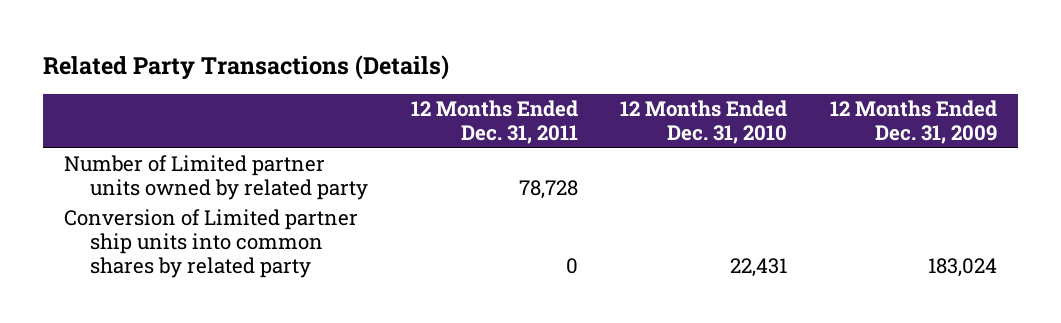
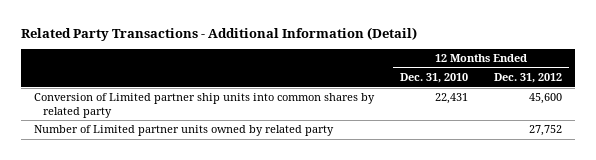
[42,55,449,81] Related Party Transactions (Details) -> [20,26,417,41] Related Party Transactions - Additional Information (Detail)
[410,100,578,145] 12 Months Ended Dec. 31, 2011 -> none
[829,100,997,145] 12 Months Ended Dec. 31, 2009 -> none
none -> [494,73,563,84] Dec. 31, 2012
[63,155,369,200] Number of Limited partner units owned by related party -> [33,125,334,137] Number of Limited partner units owned by related party

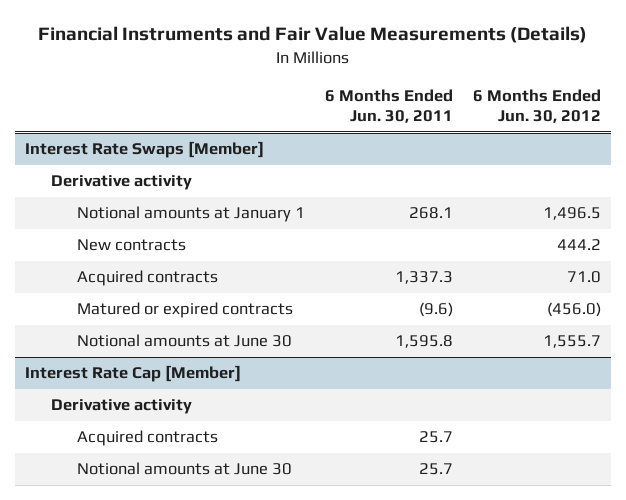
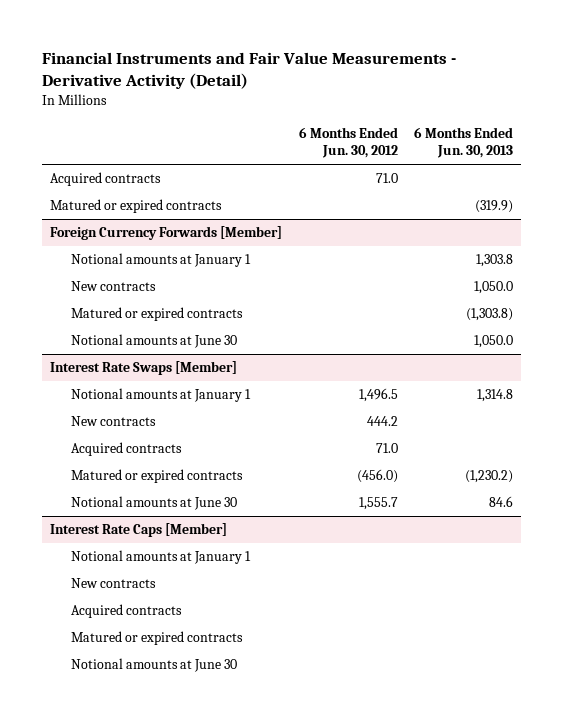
[37,26,587,44] Financial Instruments and Fair Value Measurements (Details) -> [42,51,457,89] Financial Instruments and Fair Value Measurements - Derivative Activity (Detail)
[324,88,453,124] 6 Months Ended Jun. 30, 2011 -> none
none -> [414,126,514,159] 6 Months Ended Jun. 30, 2013
none -> [50,172,162,187] Acquired contracts
none -> [50,199,223,214] Matured or expired contracts
none -> [50,226,283,241] Foreign Currency Forwards [Member]
none -> [71,253,252,268] Notional amounts at January 1
none -> [71,281,157,292] New contracts
none -> [71,307,244,322] Matured or expired contracts
none -> [71,334,238,349] Notional amounts at June 30
[50,175,192,191] Derivative activity -> none
[50,399,192,415] Derivative activity -> none
[24,365,241,383] Interest Rate Cap [Member] -> [50,523,228,538] Interest Rate Caps [Member]
none -> [71,550,252,565] Notional amounts at January 1
none -> [71,578,157,589] New contracts
none -> [71,631,244,646] Matured or expired contracts

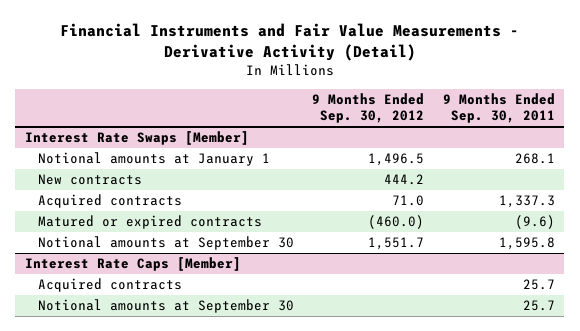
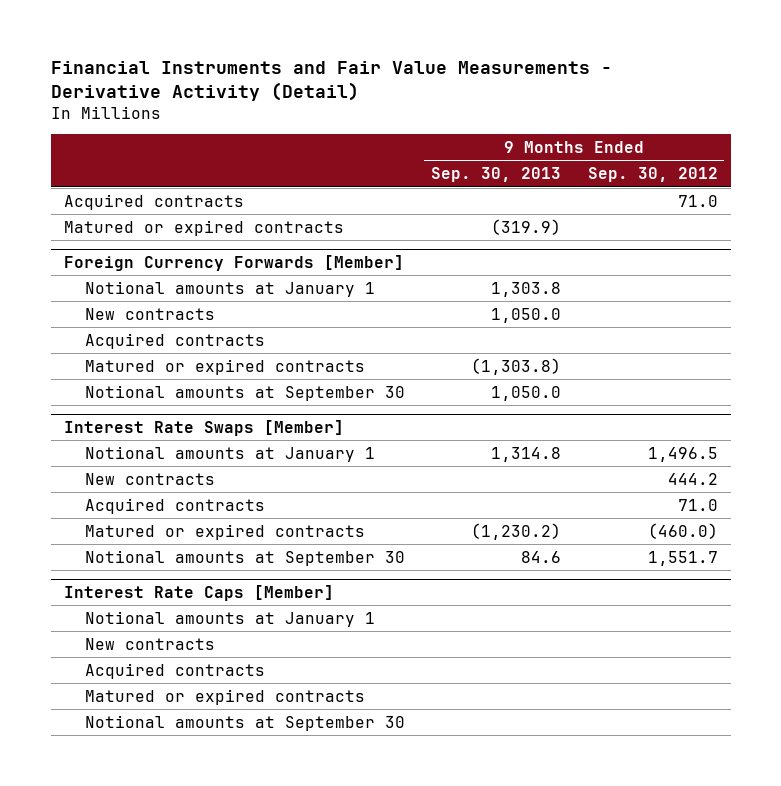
[442,93,555,124] 9 Months Ended Sep. 30, 2011 -> none
none -> [431,167,562,183] Sep. 30, 2013
none -> [63,193,244,210] Acquired contracts
none -> [63,219,344,236] Matured or expired contracts
none -> [63,254,404,271] Foreign Currency Forwards [Member]
none -> [84,280,375,297] Notional amounts at January 1
none -> [84,307,215,320] New contracts
none -> [84,332,265,349] Acquired contracts
none -> [84,358,365,375] Matured or expired contracts
none -> [84,384,405,401] Notional amounts at September 30
none -> [84,610,375,627] Notional amounts at January 1
none -> [84,637,215,650] New contracts
none -> [84,688,365,705] Matured or expired contracts

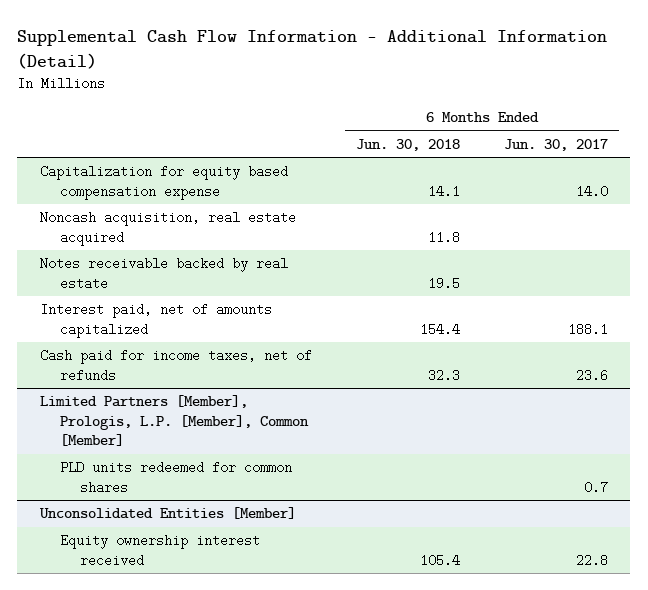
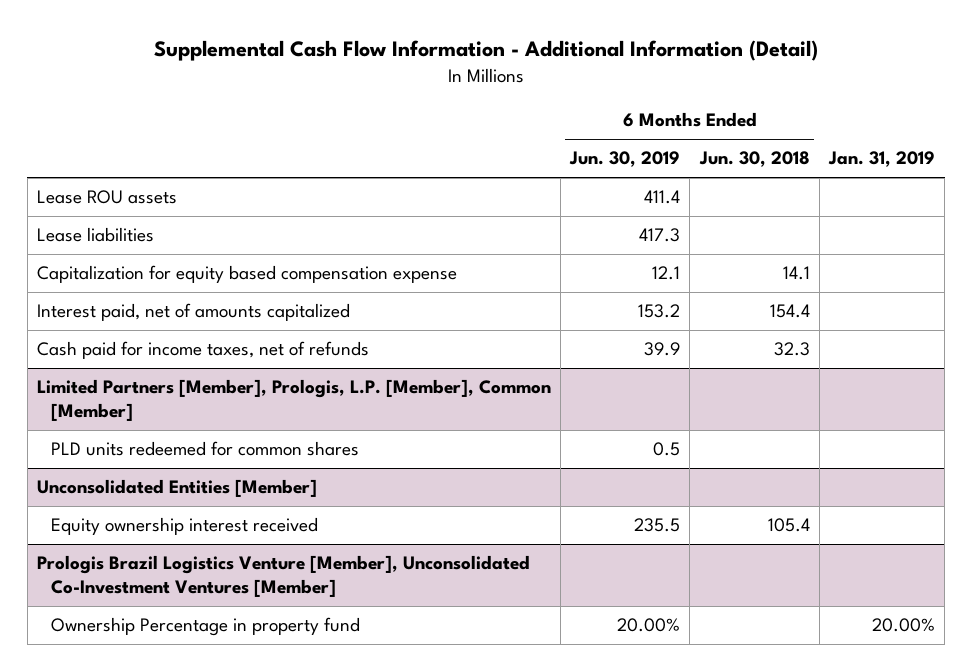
[504,138,609,151] Jun. 30, 2017 -> none
none -> [569,151,681,168] Jun. 30, 2019
none -> [828,151,936,168] Jan. 31, 2019
none -> [36,190,177,205] Lease ROU assets
none -> [36,227,154,243] Lease liabilities
[39,211,296,246] Noncash acquisition, real estate acquired -> none
[39,257,288,290] Notes receivable backed by real estate -> none
none -> [36,555,530,598] Prologis Brazil Logistics Venture [Member], Unconsolidated Co-Investment Ventures [Member]
none -> [51,617,361,637] Ownership Percentage in property fund

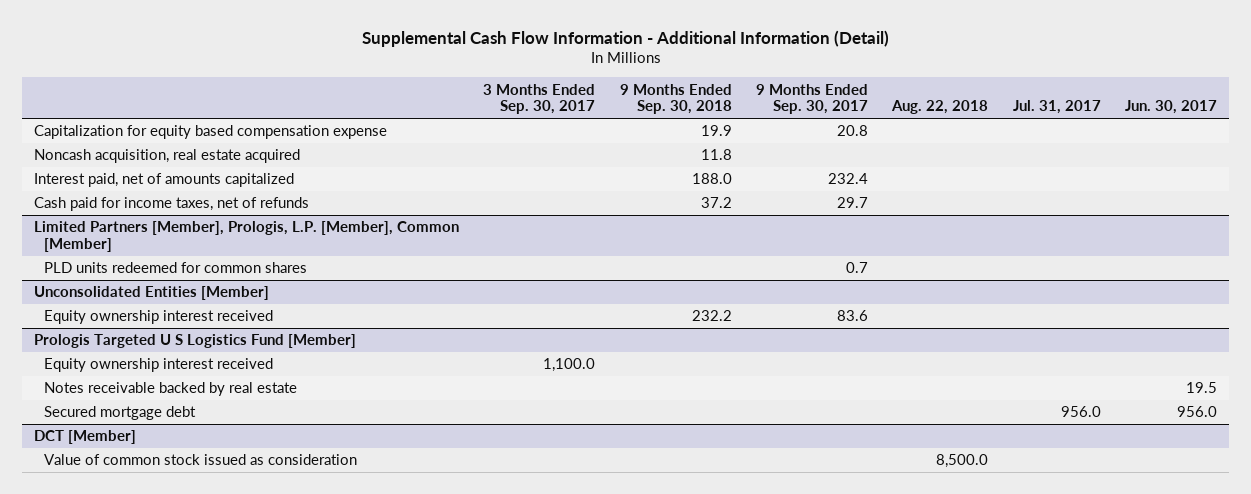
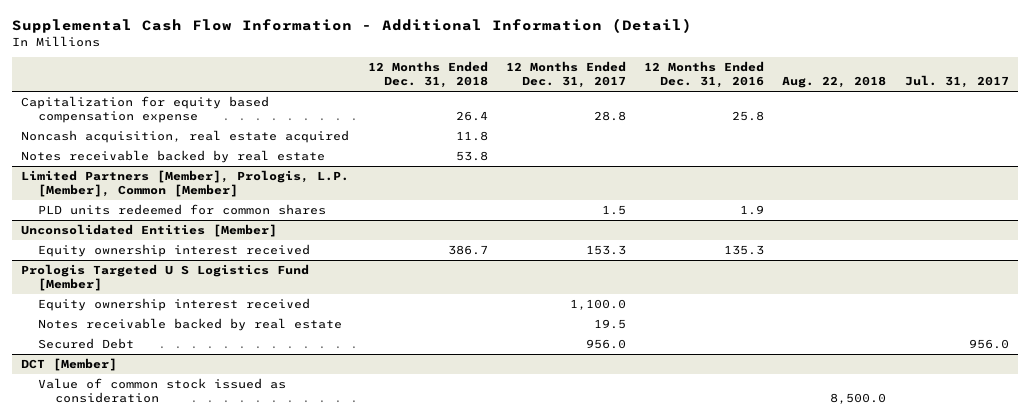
[483,83,596,115] 3 Months Ended Sep. 30, 2017 -> none
[619,83,732,115] 9 Months Ended Sep. 30, 2018 -> none
[756,83,869,115] 9 Months Ended Sep. 30, 2017 -> none
[1125,100,1218,115] Jun. 30, 2017 -> none
none -> [367,61,488,89] 12 Months Ended Dec. 31, 2018
none -> [505,61,626,89] 12 Months Ended Dec. 31, 2017
none -> [644,61,765,89] 12 Months Ended Dec. 31, 2016
[33,173,294,188] Interest paid, net of amounts capitalized -> none
[33,197,309,212] Cash paid for income taxes, net of refunds -> none
none -> [21,150,326,164] Notes receivable backed by real estate
[44,406,197,421] Secured mortgage debt -> [37,338,134,350] Secured Debt

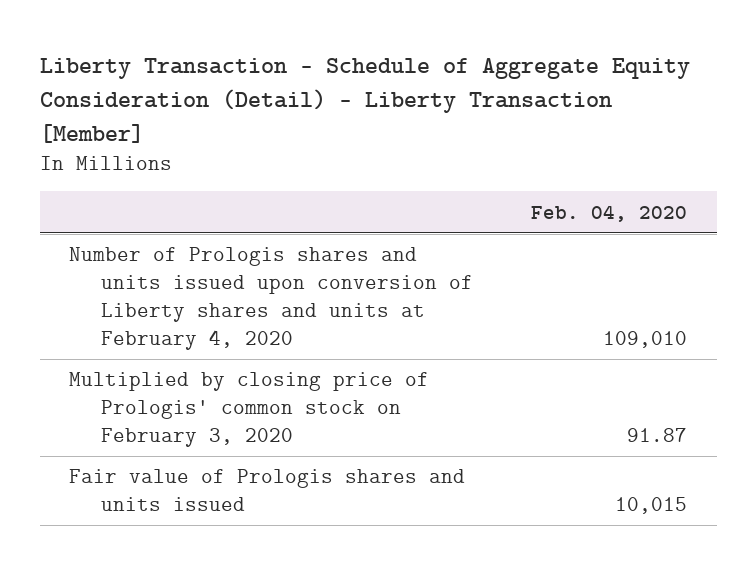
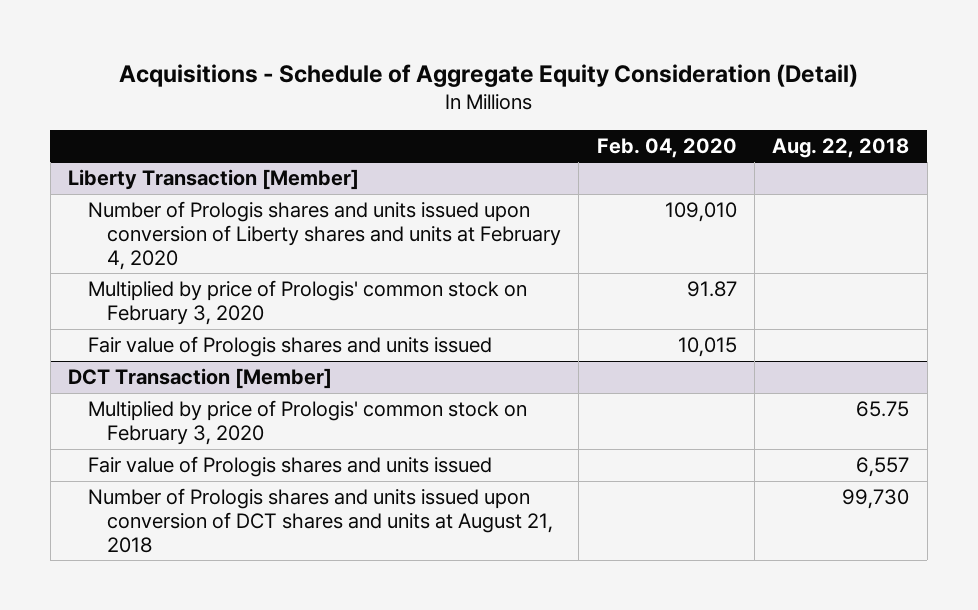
[39,58,690,143] Liberty Transaction - Schedule of Aggregate Equity Consideration (Detail) - Liberty Transaction [Member] -> [118,64,858,88] Acquisitions - Schedule of Aggregate Equity Consideration (Detail)
none -> [772,137,910,158] Aug. 22, 2018
none -> [68,169,360,191] Liberty Transaction [Member]
[69,372,430,448] Multiplied by closing price of Prologis' common stock on February 3, 2020 -> [87,280,527,325] Multiplied by price of Prologis' common stock on February 3, 2020
none -> [68,368,333,390] DCT Transaction [Member]
none -> [87,400,527,445] Multiplied by price of Prologis' common stock on February 3, 2020
none -> [87,456,492,478] Fair value of Prologis shares and units issued
none -> [87,488,553,553] Number of Prologis shares and units issued upon conversion of DCT shares and units at August 21, 2018

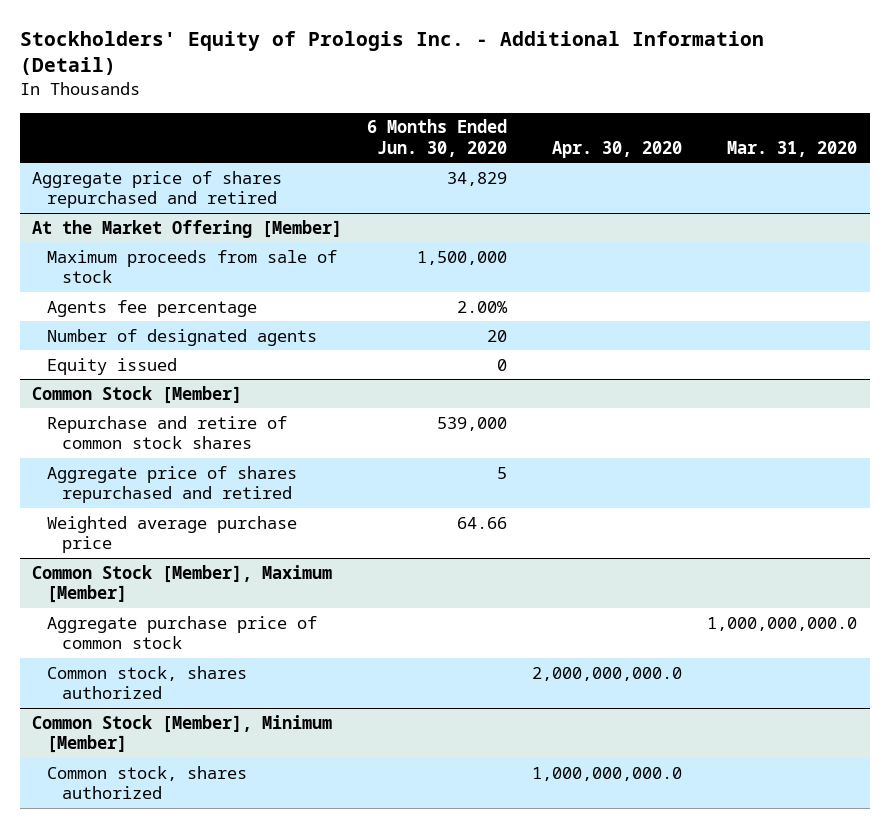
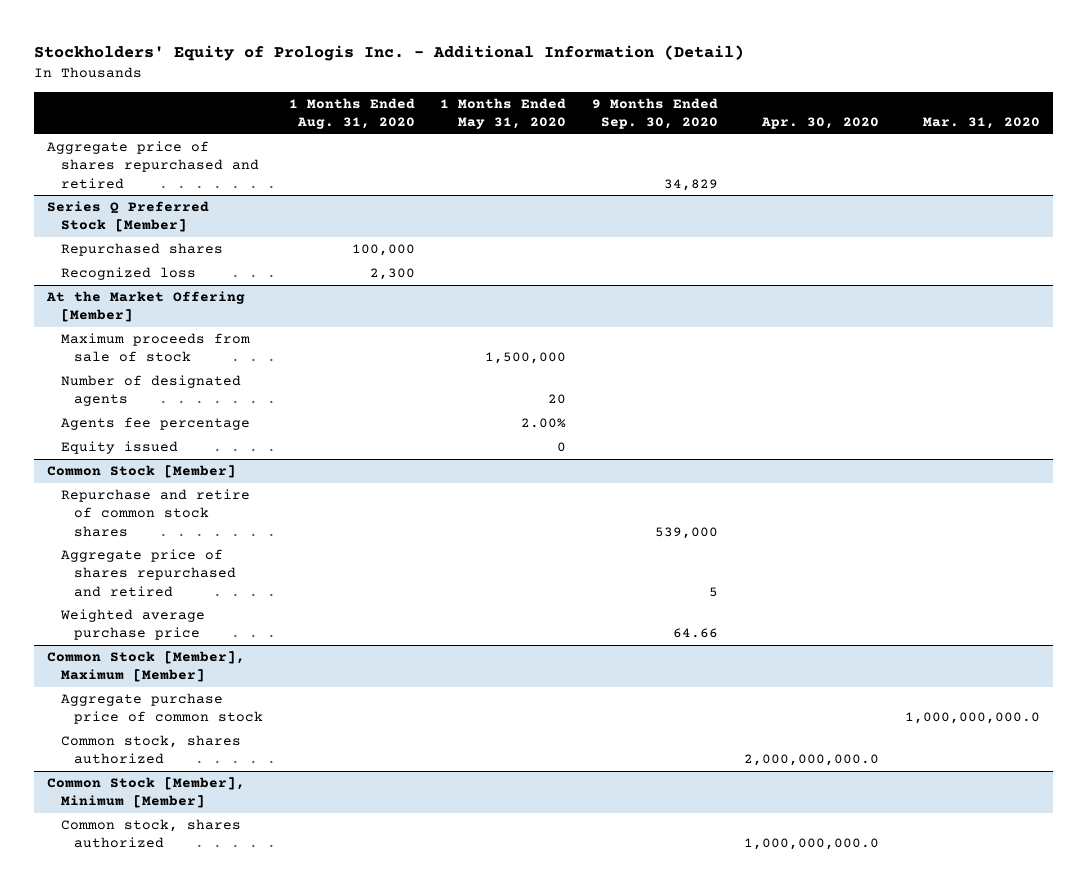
[367,119,508,157] 6 Months Ended Jun. 30, 2020 -> none
none -> [288,97,415,130] 1 Months Ended Aug. 31, 2020
none -> [440,97,567,130] 1 Months Ended May 31, 2020
none -> [592,97,719,130] 9 Months Ended Sep. 30, 2020
none -> [47,201,210,233] Series Q Preferred Stock [Member]
none -> [60,243,223,257] Repurchased shares
none -> [60,267,196,281] Recognized loss
[47,299,258,317] Agents fee percentage -> [60,417,250,431] Agents fee percentage

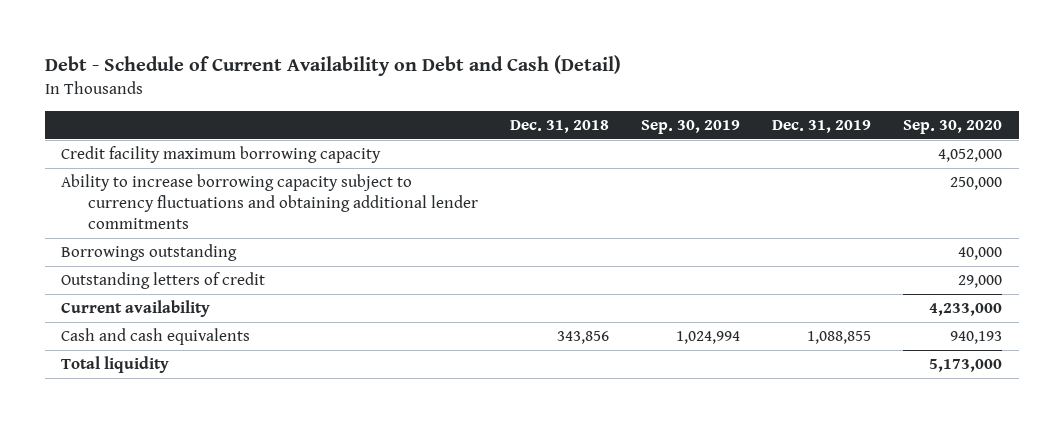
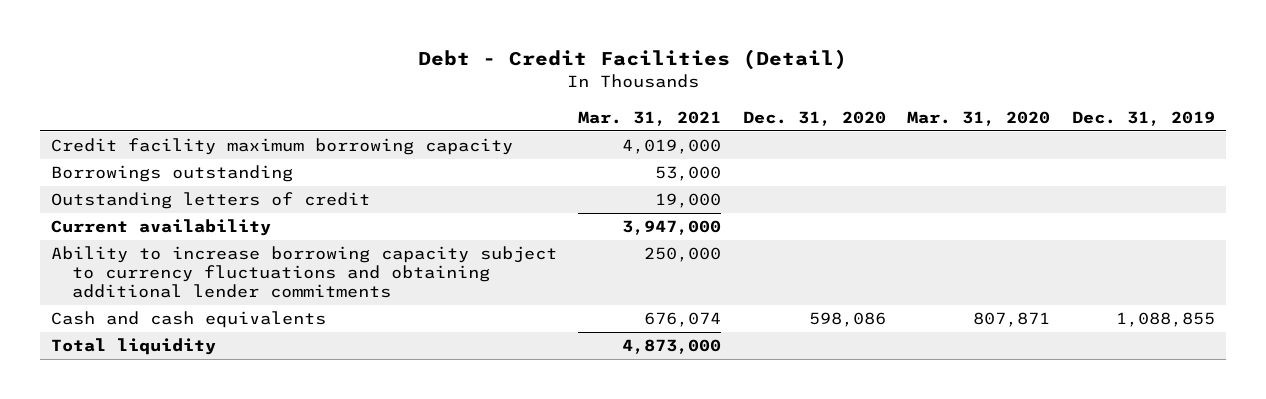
[44,55,621,77] Debt - Schedule of Current Availability on Debt and Cash (Detail) -> [417,49,847,71] Debt - Credit Facilities (Detail)
[510,120,610,134] Dec. 31, 2018 -> none
[641,120,741,135] Sep. 30, 2019 -> none
[903,120,1003,135] Sep. 30, 2020 -> none
none -> [578,110,722,126] Mar. 31, 2021
none -> [742,110,886,126] Dec. 31, 2020
none -> [907,110,1051,126] Mar. 31, 2020
[61,174,479,230] Ability to increase borrowing capacity subject to currency fluctuations and obtaining additional lender commitments -> [50,246,557,298] Ability to increase borrowing capacity subject to currency fluctuations and obtaining additional lender commitments

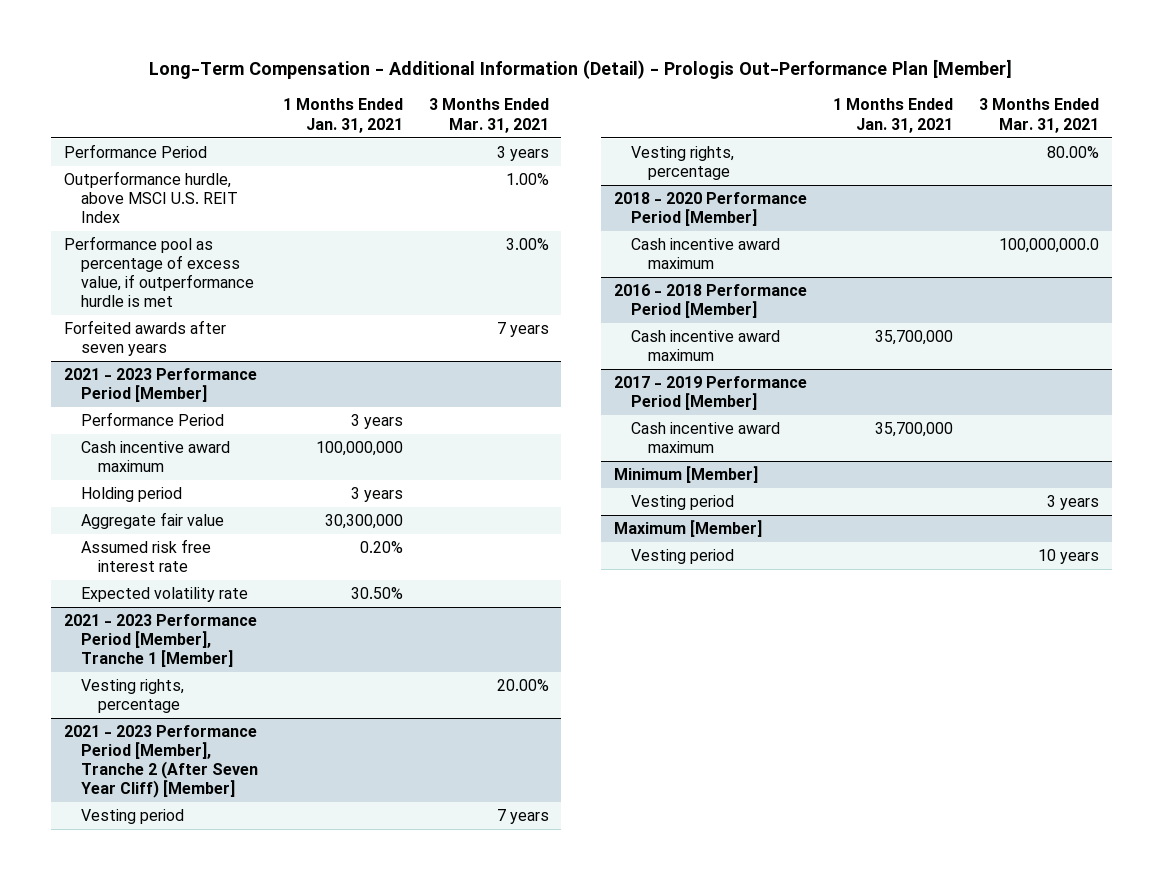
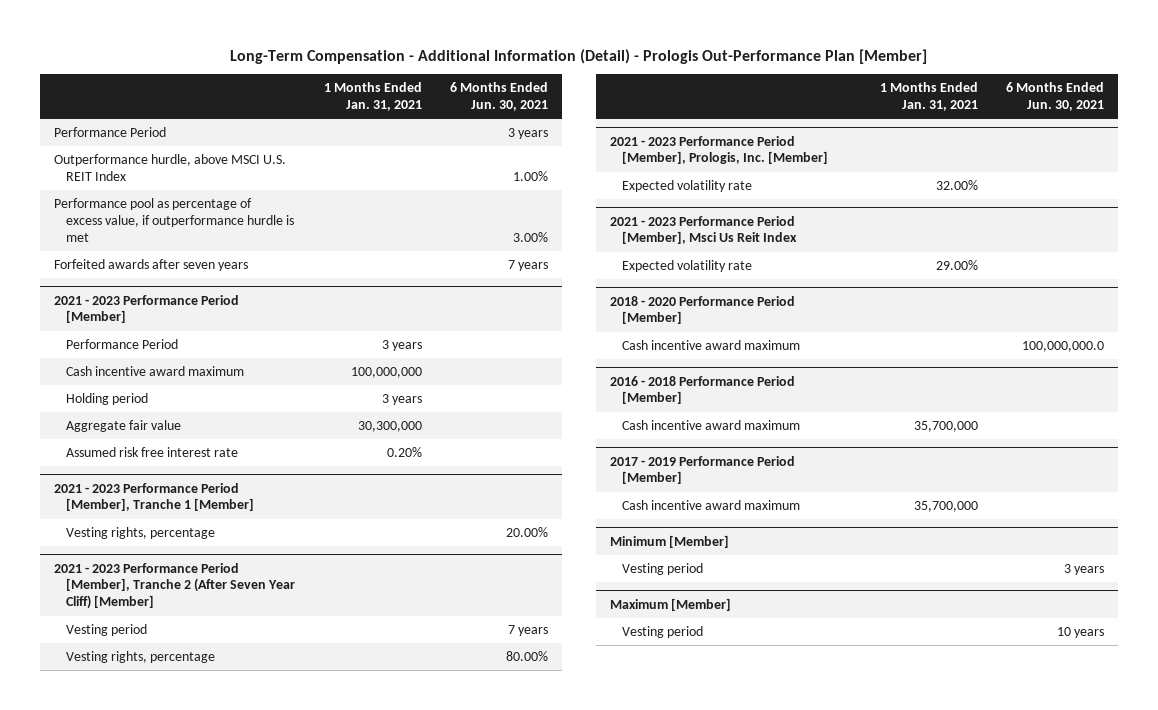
[428,98,549,133] 3 Months Ended Mar. 31, 2021 -> none
none -> [450,82,549,112] 6 Months Ended Jun. 30, 2021
[80,587,248,603] Expected volatility rate -> none
none -> [609,135,829,165] 2021 - 2023 Performance Period [Member], Prologis, Inc. [Member]
none -> [622,180,753,193] Expected volatility rate
none -> [609,215,798,245] 2021 - 2023 Performance Period [Member], Msci Us Reit Index
none -> [622,260,753,273] Expected volatility rate

